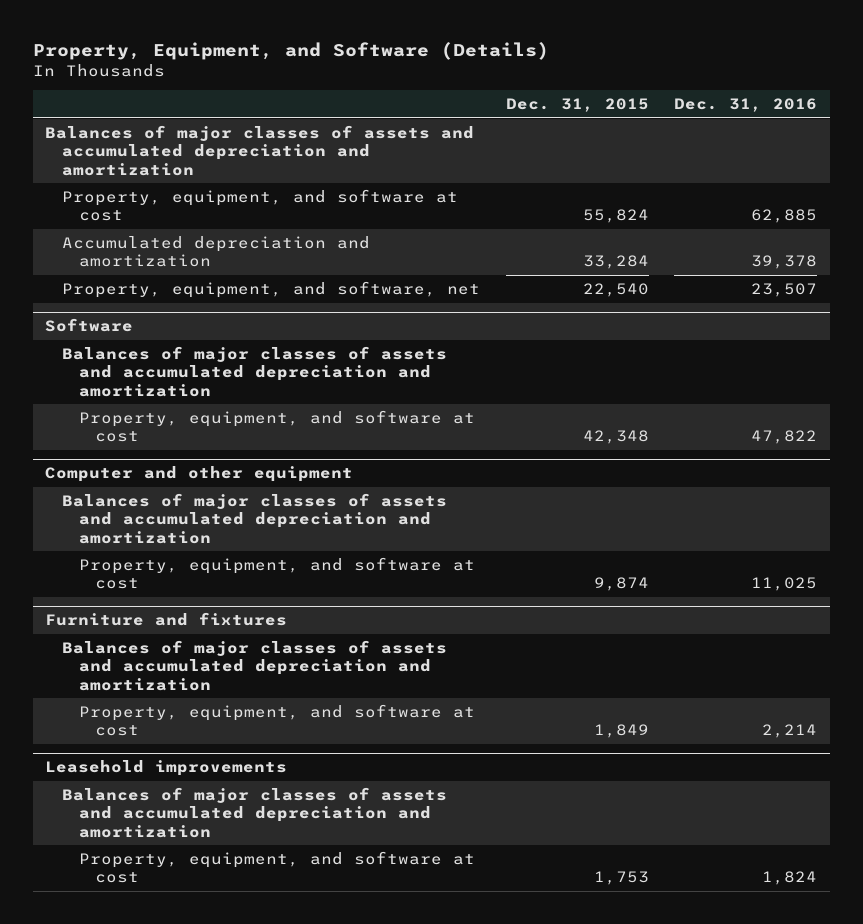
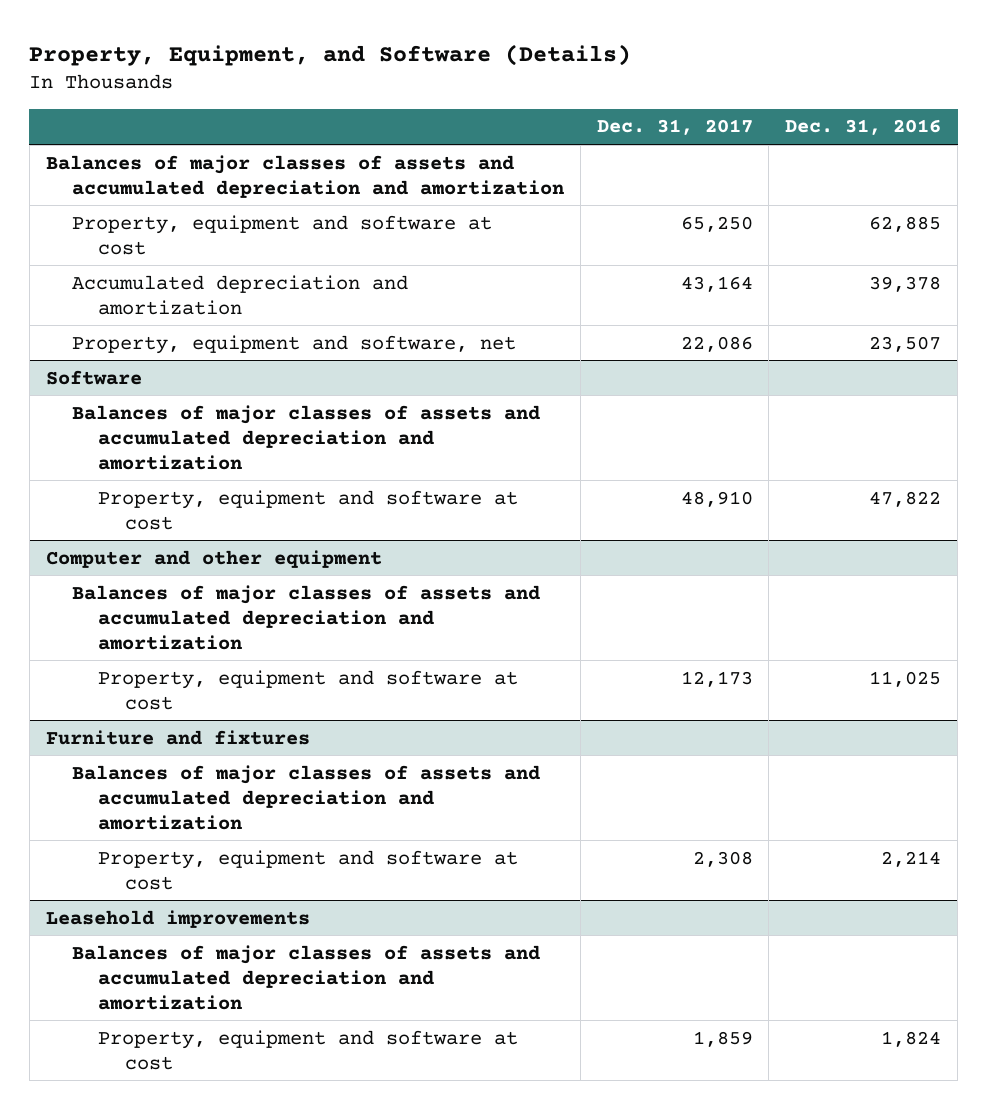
[505,98,649,113] Dec. 31, 2015 -> none
none -> [596,119,753,136] Dec. 31, 2017
[62,188,459,222] Property, equipment, and software at cost -> [72,214,493,255] Property, equipment and software at cost
[62,280,481,298] Property, equipment, and software, net -> [72,334,517,354] Property, equipment and software, net
[78,409,475,443] Property, equipment, and software at cost -> [98,489,519,530] Property, equipment and software at cost
[78,556,475,590] Property, equipment, and software at cost -> [98,669,519,710] Property, equipment and software at cost
[78,703,475,737] Property, equipment, and software at cost -> [98,849,519,890] Property, equipment and software at cost
[78,850,475,884] Property, equipment, and software at cost -> [98,1029,519,1070] Property, equipment and software at cost

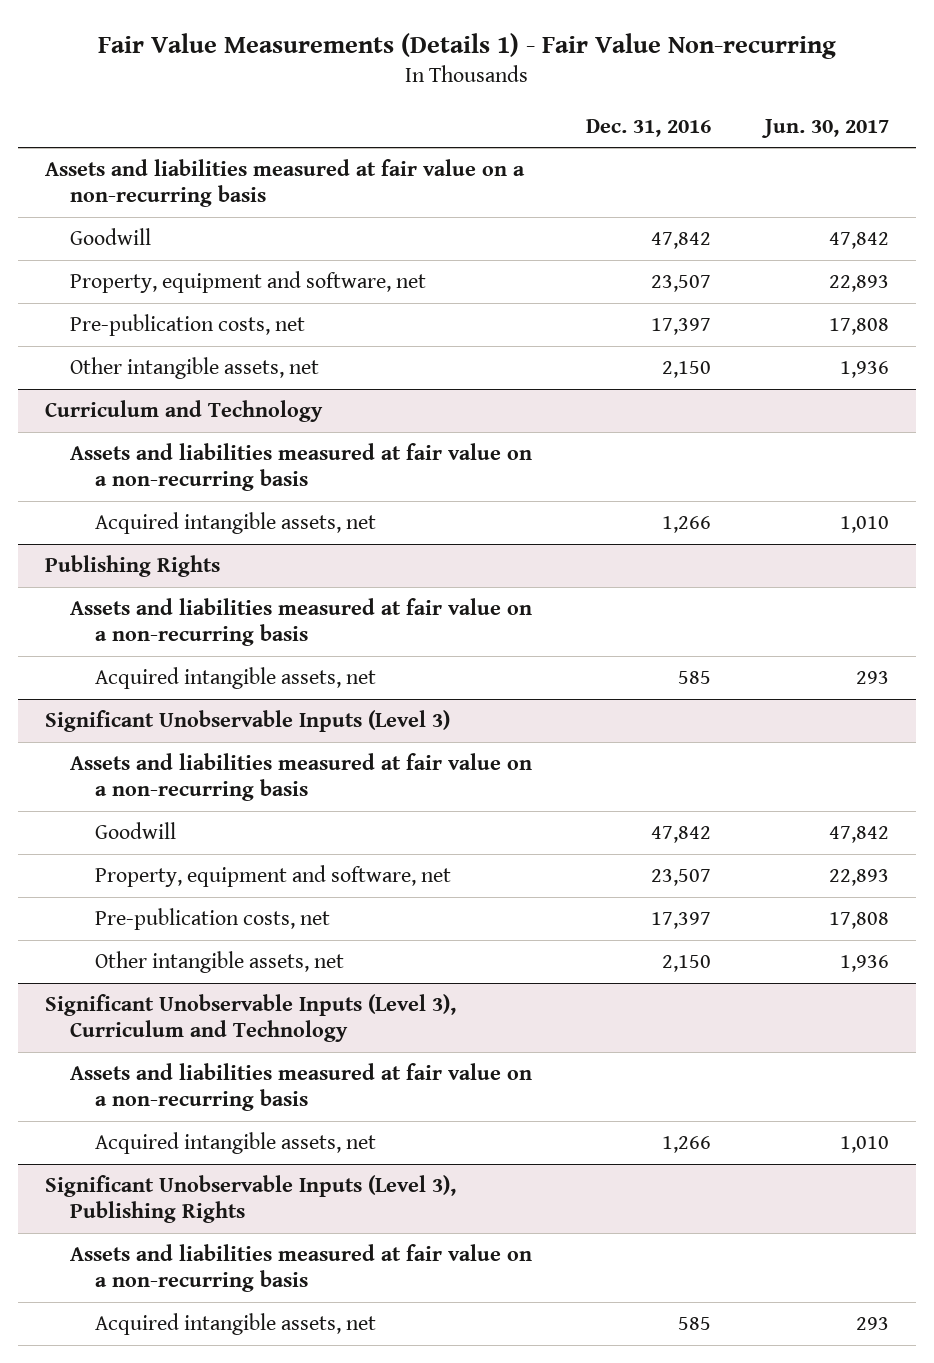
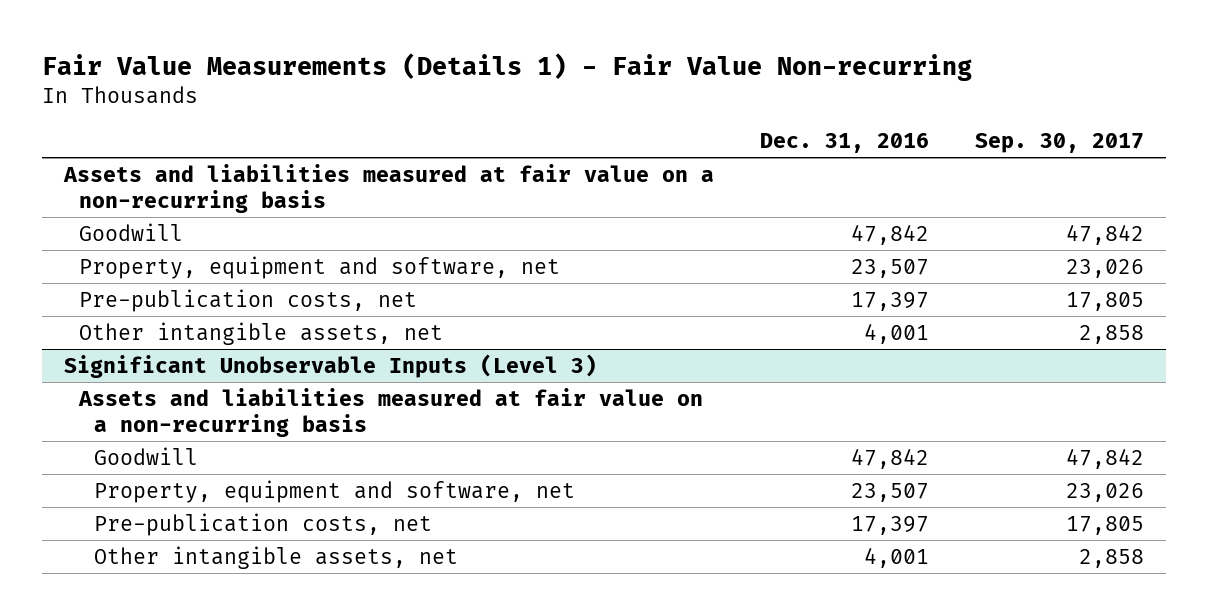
[760,118,889,138] Jun. 30, 2017 -> none
none -> [974,133,1144,154] Sep. 30, 2017
[45,400,324,423] Curriculum and Technology -> none
[70,443,533,492] Assets and liabilities measured at fair value on a non-recurring basis -> none
[94,512,376,535] Acquired intangible assets, net -> none
[45,555,221,578] Publishing Rights -> none
[70,598,533,647] Assets and liabilities measured at fair value on a non-recurring basis -> none
[94,667,376,690] Acquired intangible assets, net -> none
[661,361,711,379] 2,150 -> [864,322,930,344] 4,001
[45,994,457,1043] Significant Unobservable Inputs (Level 3), Curriculum and Technology -> none
[70,1063,533,1112] Assets and liabilities measured at fair value on a non-recurring basis -> none
[94,1132,376,1155] Acquired intangible assets, net -> none
[45,1175,457,1224] Significant Unobservable Inputs (Level 3), Publishing Rights -> none
[70,1244,533,1293] Assets and liabilities measured at fair value on a non-recurring basis -> none
[94,1313,376,1336] Acquired intangible assets, net -> none
[661,955,711,973] 2,150 -> [864,546,930,568] 4,001

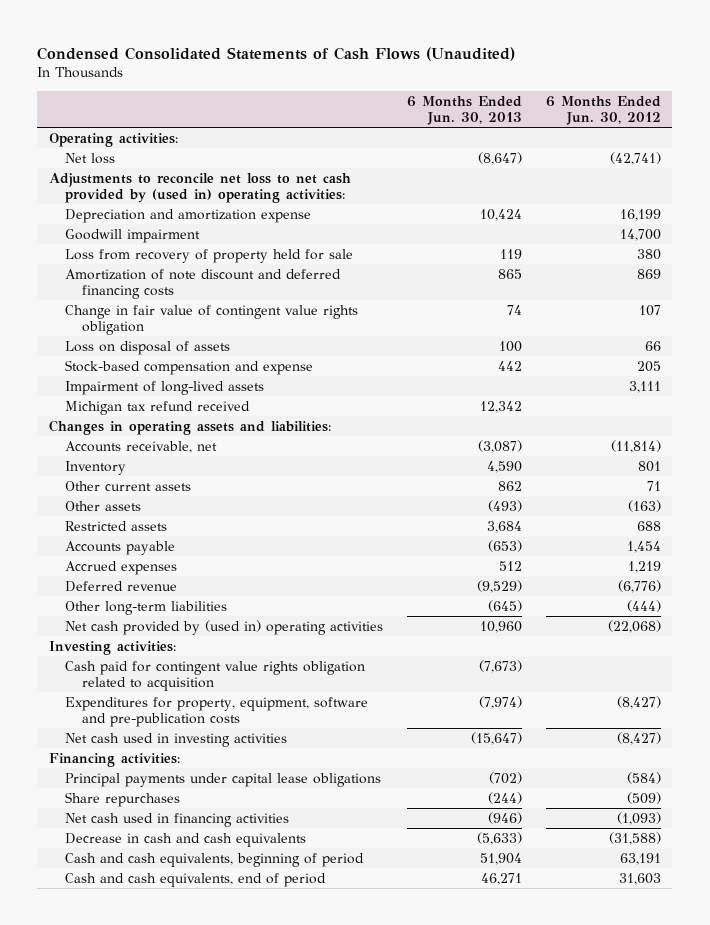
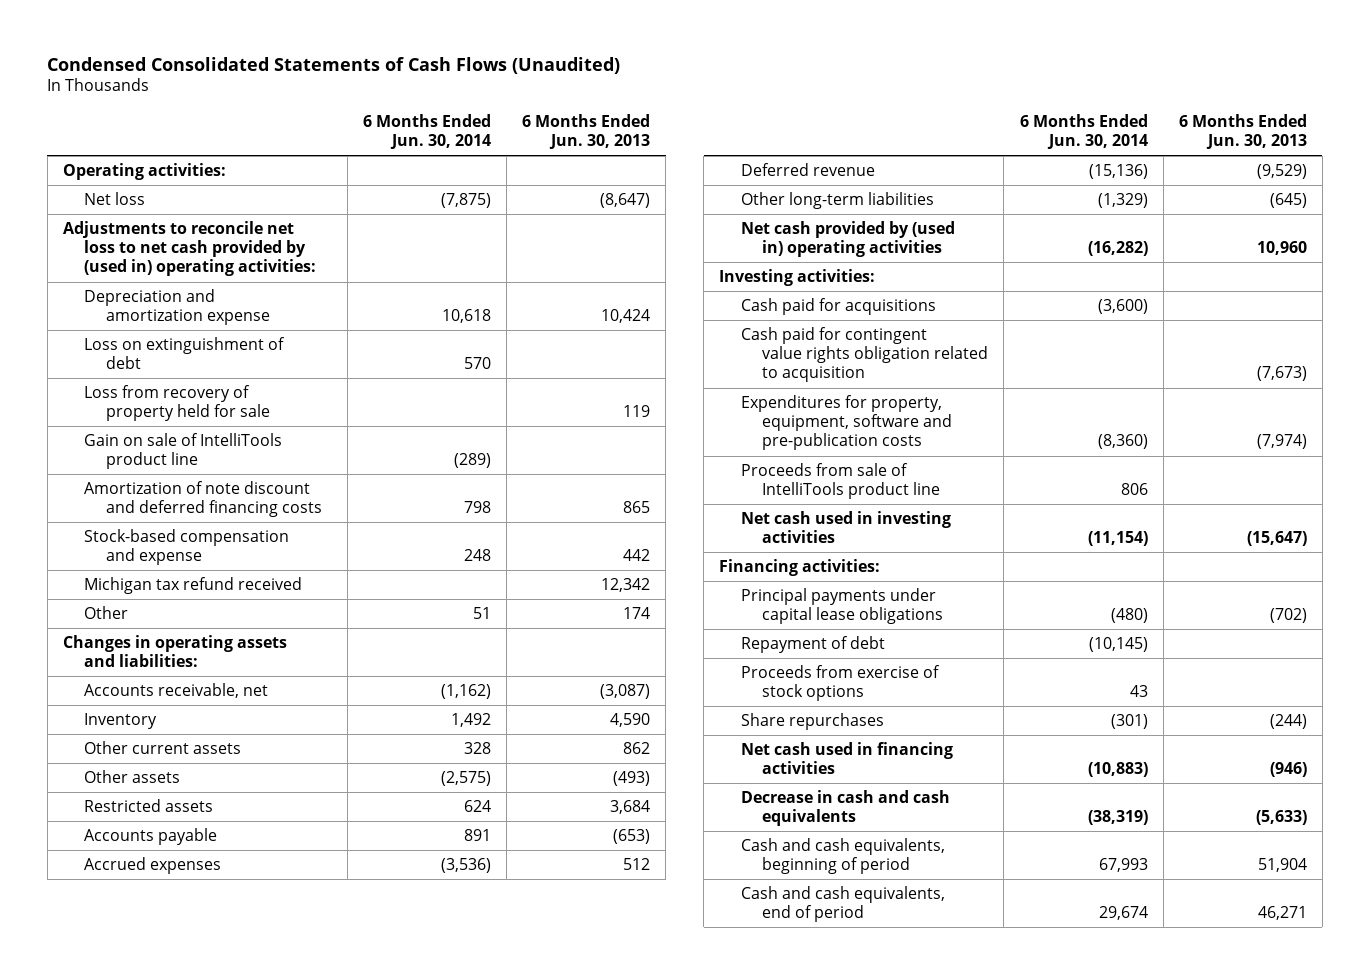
[545,95,661,125] 6 Months Ended Jun. 30, 2012 -> none
none -> [362,113,491,149] 6 Months Ended Jun. 30, 2014
[65,228,201,243] Goodwill impairment -> none
none -> [84,337,286,370] Loss on extinguishment of debt
none -> [84,433,283,470] Gain on sale of IntelliTools product line
[65,304,359,335] Change in fair value of contingent value rights obligation -> none
[65,340,231,355] Loss on disposal of assets -> none
[65,380,265,395] Impairment of long-lived assets -> none
none -> [84,606,129,620] Other
none -> [740,298,936,316] Cash paid for acquisitions
none -> [740,463,941,500] Proceeds from sale of IntelliTools product line
none -> [740,636,885,654] Repayment of debt
none -> [740,665,940,702] Proceeds from exercise of stock options

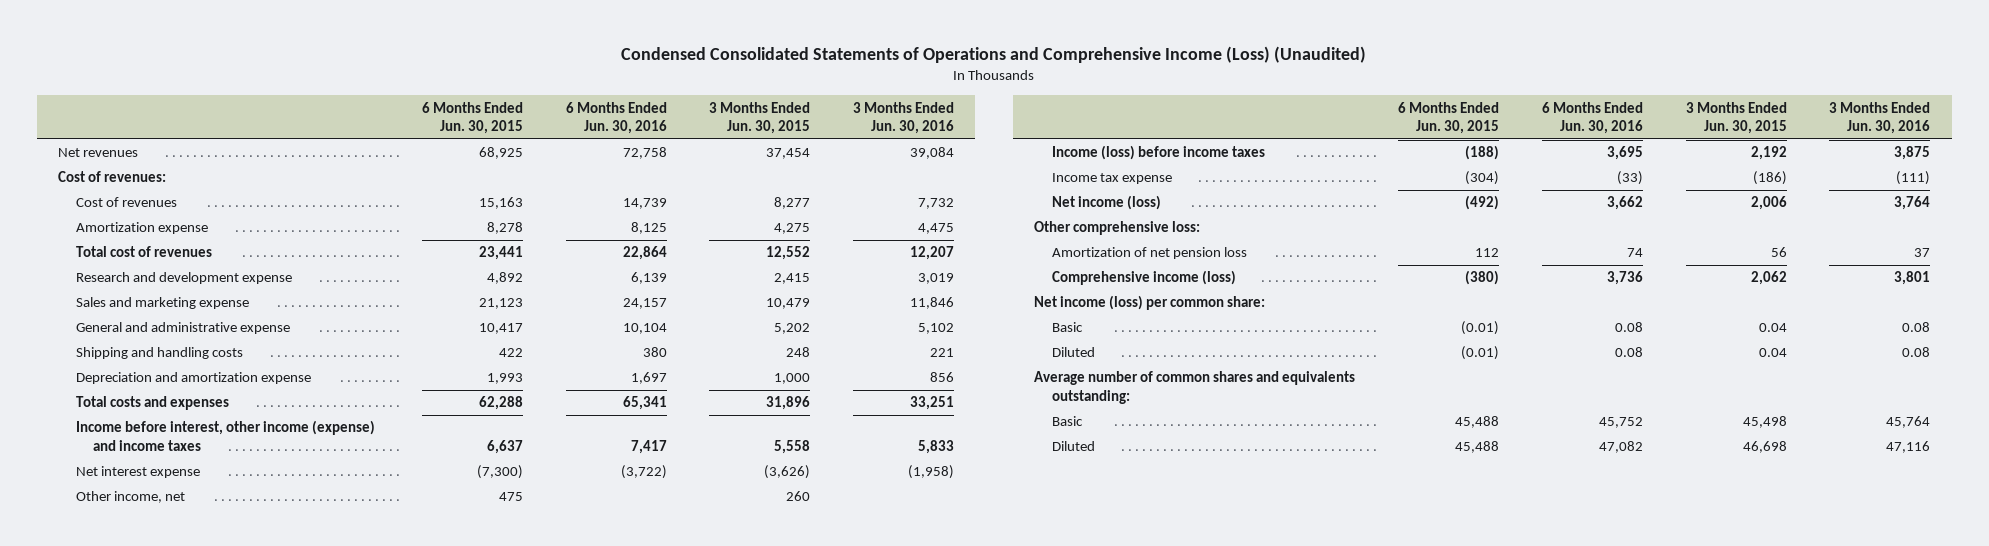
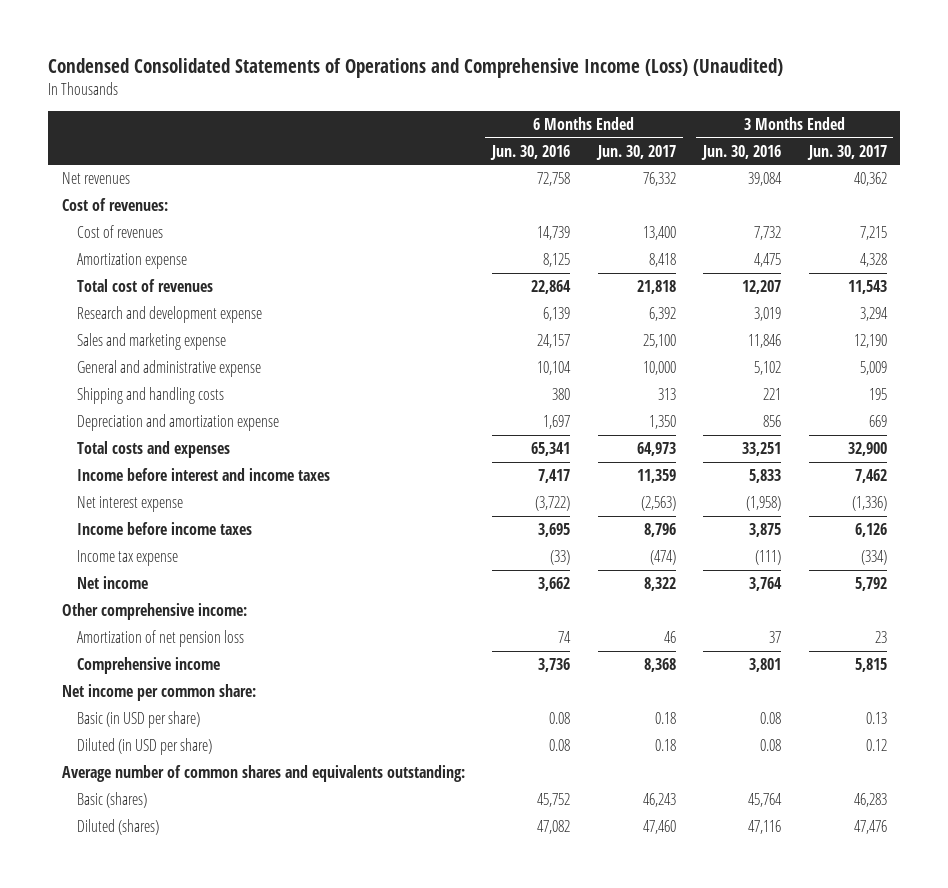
[421,101,523,135] 6 Months Ended Jun. 30, 2015 -> none
[709,101,811,135] 3 Months Ended Jun. 30, 2015 -> none
none -> [595,144,676,160] Jun. 30, 2017
none -> [806,144,887,160] Jun. 30, 2017
[75,420,375,451] Income before interest, other income (expense) and income taxes -> [76,468,330,482] Income before interest and income taxes
[75,491,185,504] Other income, net -> none
[1052,145,1266,161] Income (loss) before income taxes -> [76,522,252,536] Income before income taxes
[1052,195,1162,211] Net income (loss) -> [76,576,148,590] Net income
[1034,221,1201,236] Other comprehensive loss: -> [61,603,247,621] Other comprehensive income:
[1052,270,1237,286] Comprehensive income (loss) -> [76,657,220,675] Comprehensive income
[1034,295,1266,311] Net income (loss) per common share: -> [61,684,256,702] Net income per common share:
[1052,322,1084,333] Basic -> [76,711,200,729] Basic (in USD per share)
[1052,347,1096,358] Diluted -> [76,738,212,756] Diluted (in USD per share)
[1052,416,1084,427] Basic -> [76,792,147,809] Basic (shares)
[1052,441,1096,452] Diluted -> [76,819,159,836] Diluted (shares)

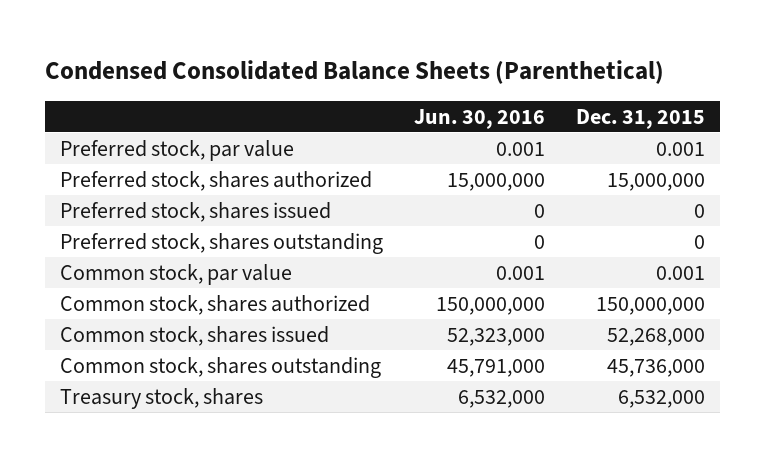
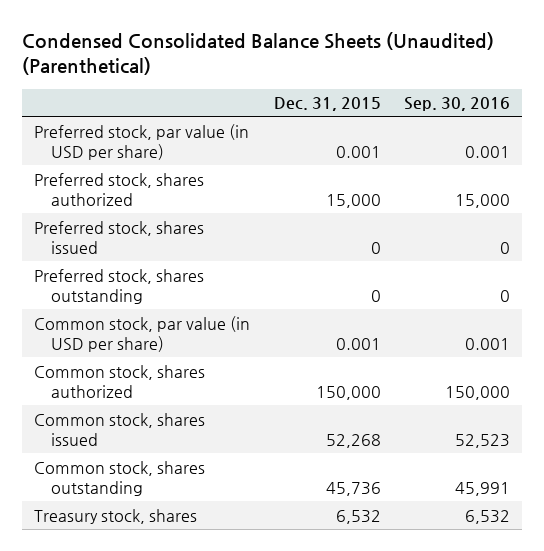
[45,59,665,84] Condensed Consolidated Balance Sheets (Parenthetical) -> [22,32,495,76] Condensed Consolidated Balance Sheets (Unaudited) (Parenthetical)
[414,108,546,129] Jun. 30, 2016 -> none
none -> [404,97,511,112] Sep. 30, 2016
[60,139,295,161] Preferred stock, par value -> [33,123,249,160] Preferred stock, par value (in USD per share)
[606,172,705,191] 15,000,000 -> [325,193,381,208] 15,000
[60,263,293,285] Common stock, par value -> [33,315,250,352] Common stock, par value (in USD per share)
[595,296,705,315] 150,000,000 -> [315,385,381,400] 150,000
[606,327,705,346] 52,268,000 -> [325,433,381,448] 52,268
[606,358,705,377] 45,736,000 -> [325,481,381,496] 45,736
[617,389,705,408] 6,532,000 -> [335,509,381,524] 6,532

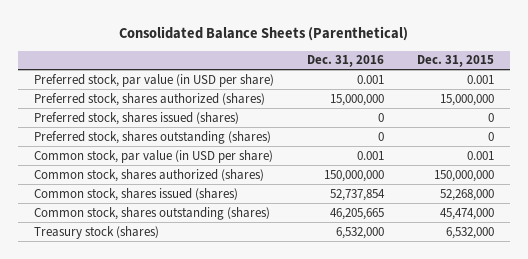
[22,32,495,76] Condensed Consolidated Balance Sheets (Unaudited) (Parenthetical) -> [119,25,409,41] Consolidated Balance Sheets (Parenthetical)
[404,97,511,112] Sep. 30, 2016 -> none
none -> [307,55,385,68] Dec. 31, 2016
[33,172,204,206] Preferred stock, shares authorized -> [34,92,266,106] Preferred stock, shares authorized (shares)
[325,193,381,208] 15,000 -> [439,93,494,106] 15,000,000
[33,220,204,254] Preferred stock, shares issued -> [34,111,240,125] Preferred stock, shares issued (shares)
[33,268,204,304] Preferred stock, shares outstanding -> [34,130,272,144] Preferred stock, shares outstanding (shares)
[33,364,205,398] Common stock, shares authorized -> [34,168,265,182] Common stock, shares authorized (shares)
[315,385,381,400] 150,000 -> [433,169,494,182] 150,000,000
[33,412,205,446] Common stock, shares issued -> [34,187,239,201] Common stock, shares issued (shares)
[325,433,381,448] 52,268 -> [439,188,494,201] 52,268,000
[33,460,205,496] Common stock, shares outstanding -> [34,206,271,220] Common stock, shares outstanding (shares)
[325,481,381,496] 45,736 -> [439,207,494,220] 45,474,000
[33,508,197,524] Treasury stock, shares -> [34,225,160,239] Treasury stock (shares)
[335,509,381,524] 6,532 -> [445,226,494,239] 6,532,000

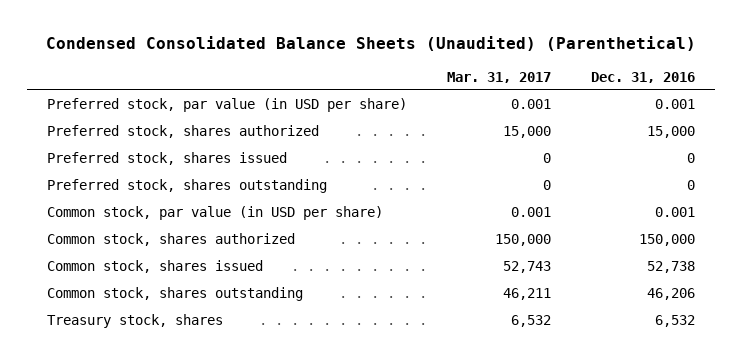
[119,25,409,41] Consolidated Balance Sheets (Parenthetical) -> [46,36,697,52] Condensed Consolidated Balance Sheets (Unaudited) (Parenthetical)
[416,55,494,68] Dec. 31, 2015 -> none
none -> [447,71,552,83] Mar. 31, 2017
[34,92,266,106] Preferred stock, shares authorized (shares) -> [47,125,320,139] Preferred stock, shares authorized
[330,93,385,106] 15,000,000 -> [647,126,696,139] 15,000
[34,111,240,125] Preferred stock, shares issued (shares) -> [47,152,288,166] Preferred stock, shares issued
[34,130,272,144] Preferred stock, shares outstanding (shares) -> [47,179,328,194] Preferred stock, shares outstanding
[34,168,265,182] Common stock, shares authorized (shares) -> [47,233,296,247] Common stock, shares authorized
[324,169,385,182] 150,000,000 -> [639,234,696,247] 150,000
[34,187,239,201] Common stock, shares issued (shares) -> [47,260,264,274] Common stock, shares issued
[330,188,386,201] 52,737,854 -> [647,261,696,274] 52,738
[34,206,271,220] Common stock, shares outstanding (shares) -> [47,287,304,302] Common stock, shares outstanding
[330,207,385,220] 46,205,665 -> [647,288,696,301] 46,206
[34,225,160,239] Treasury stock (shares) -> [47,314,224,329] Treasury stock, shares
[336,226,385,239] 6,532,000 -> [655,315,696,328] 6,532

